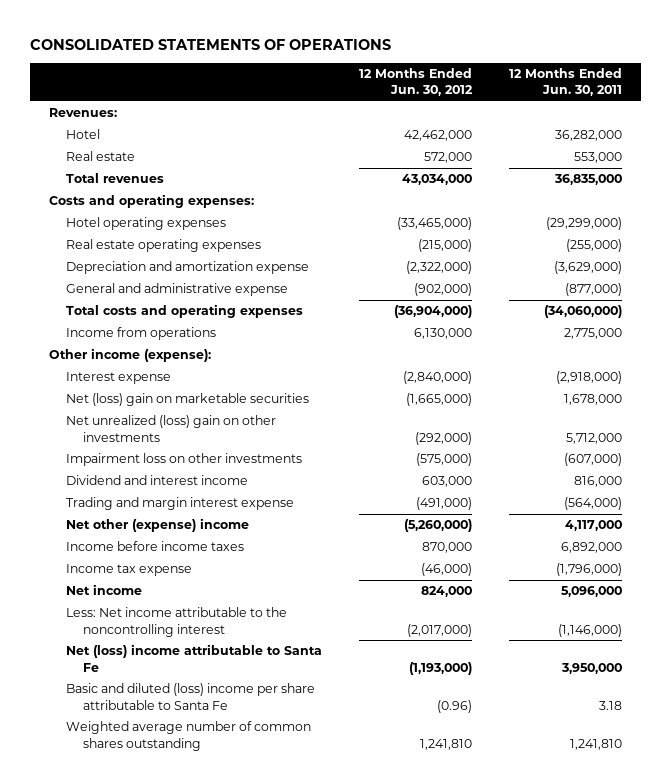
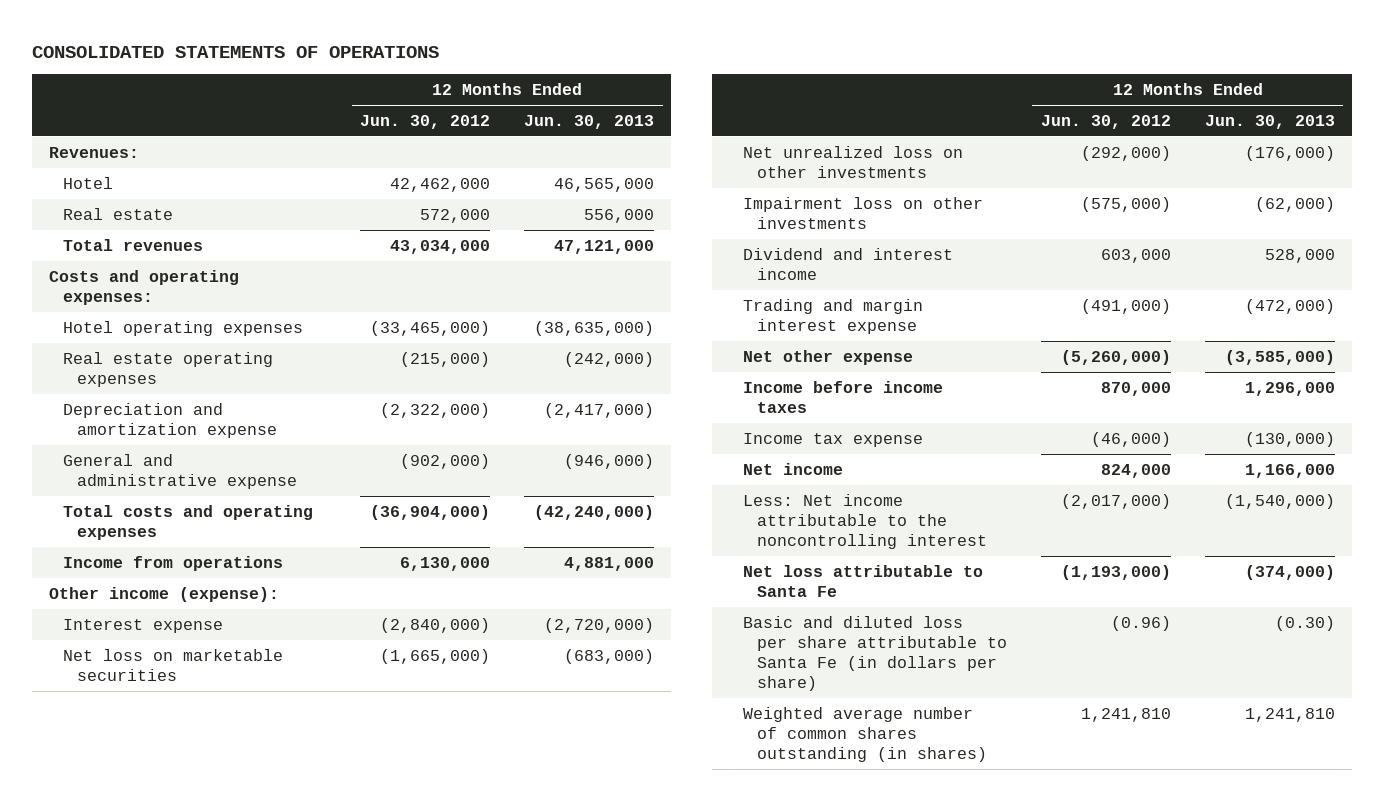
[509,68,623,97] 12 Months Ended Jun. 30, 2011 -> none
none -> [524,115,655,130] Jun. 30, 2013
[66,393,310,407] Net (loss) gain on marketable securities -> [62,648,283,681] Net loss on marketable securities
[66,415,277,442] Net unrealized (loss) gain on other investments -> [743,145,964,178] Net unrealized loss on other investments
[66,518,250,533] Net other (expense) income -> [743,349,914,365] Net other expense
[66,644,323,672] Net (loss) income attributable to Santa Fe -> [743,564,984,597] Net loss attributable to Santa Fe
[66,683,316,710] Basic and diluted (loss) income per share attributable to Santa Fe -> [743,615,1008,691] Basic and diluted loss per share attributable to Santa Fe (in dollars per share)
[66,721,312,751] Weighted average number of common shares outstanding -> [743,706,988,762] Weighted average number of common shares outstanding (in shares)

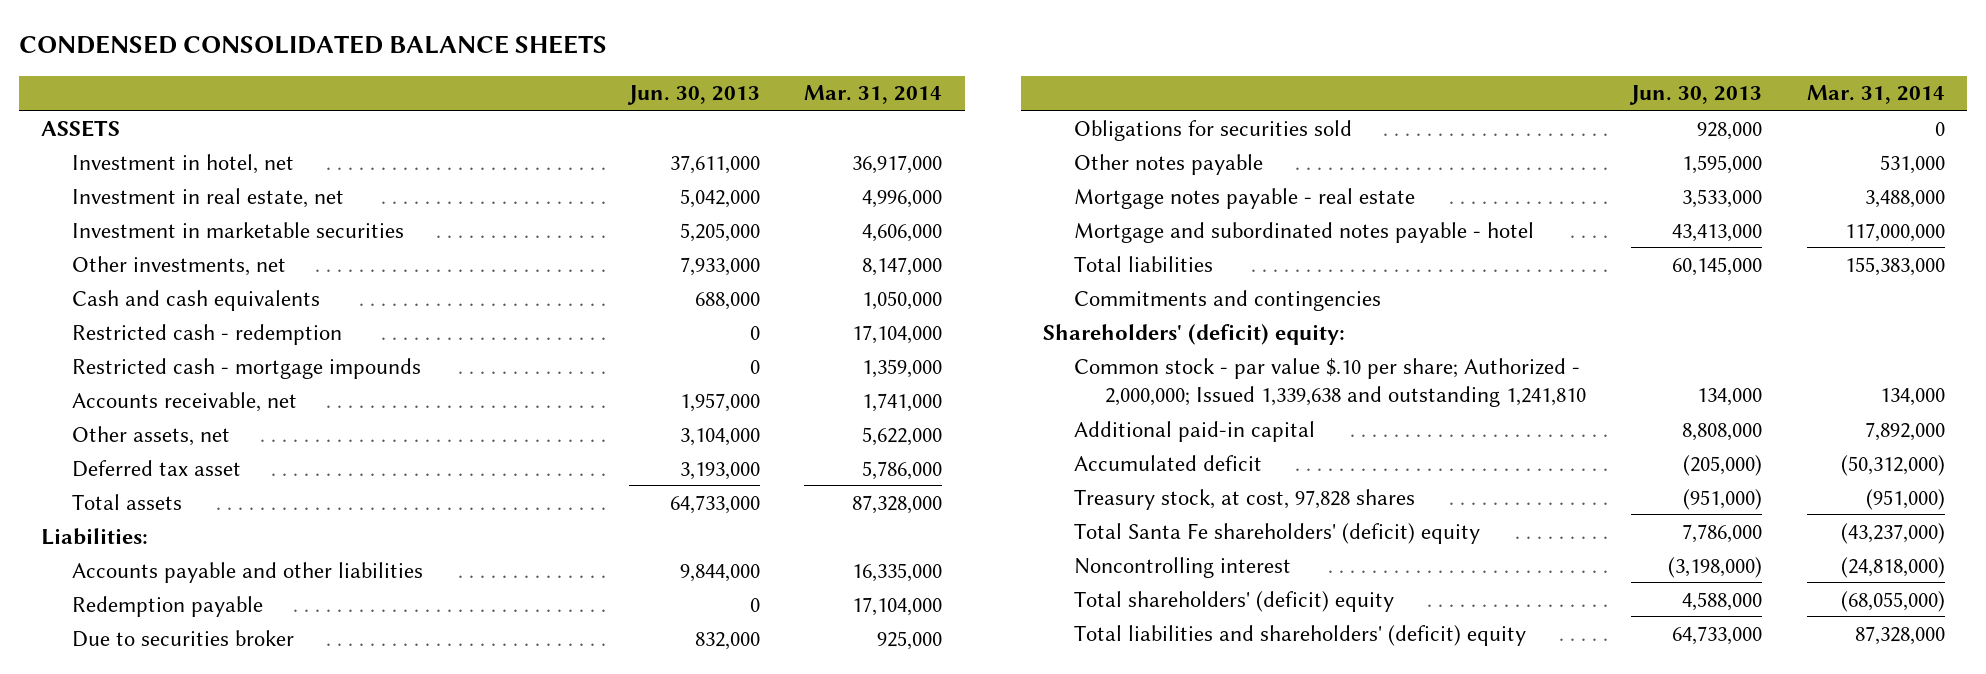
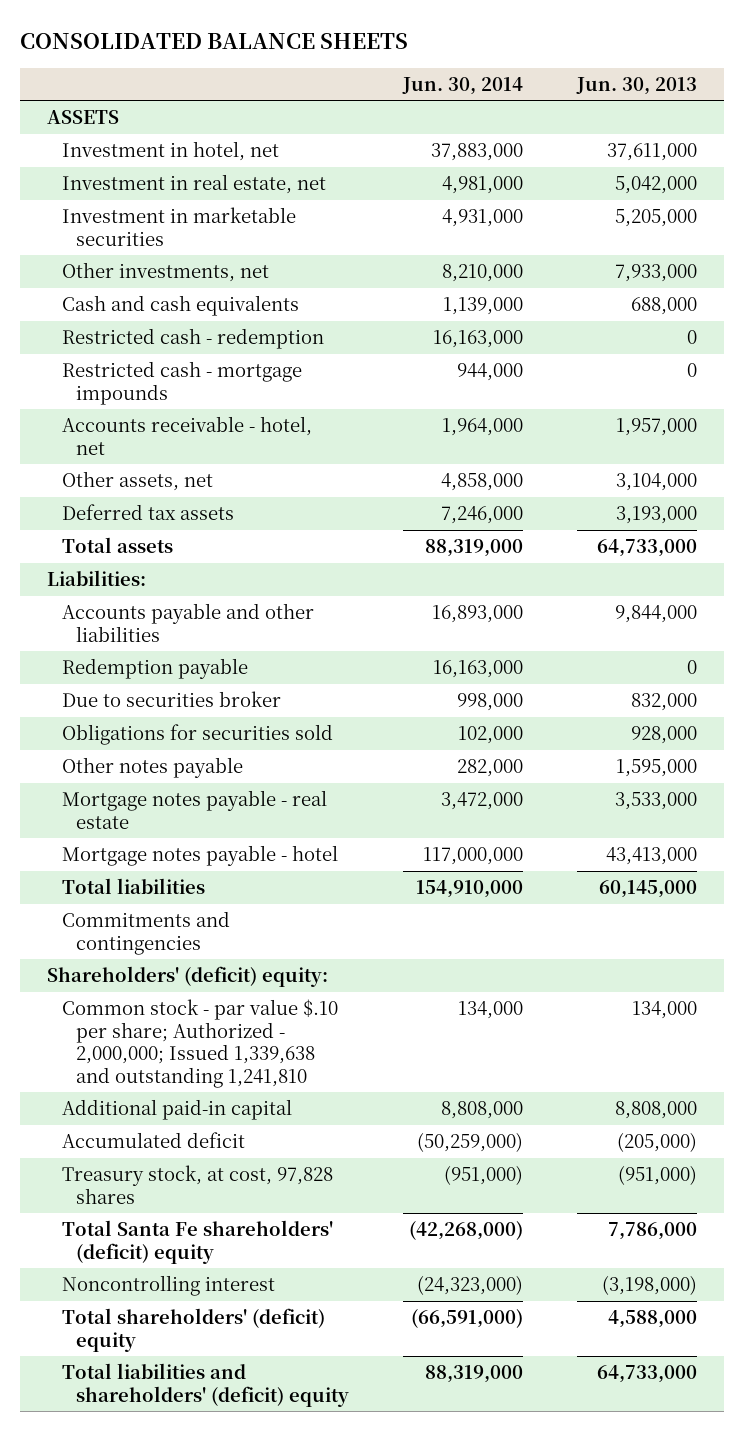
[18,35,607,55] CONDENSED CONSOLIDATED BALANCE SHEETS -> [20,32,409,49] CONSOLIDATED BALANCE SHEETS
[804,85,943,105] Mar. 31, 2014 -> none
none -> [401,76,523,95] Jun. 30, 2014
[71,391,297,412] Accounts receivable, net -> [61,416,312,455] Accounts receivable - hotel, net
[71,459,241,477] Deferred tax asset -> [61,504,234,521] Deferred tax assets
[1074,221,1535,243] Mortgage and subordinated notes payable - hotel -> [61,845,338,867] Mortgage notes payable - hotel

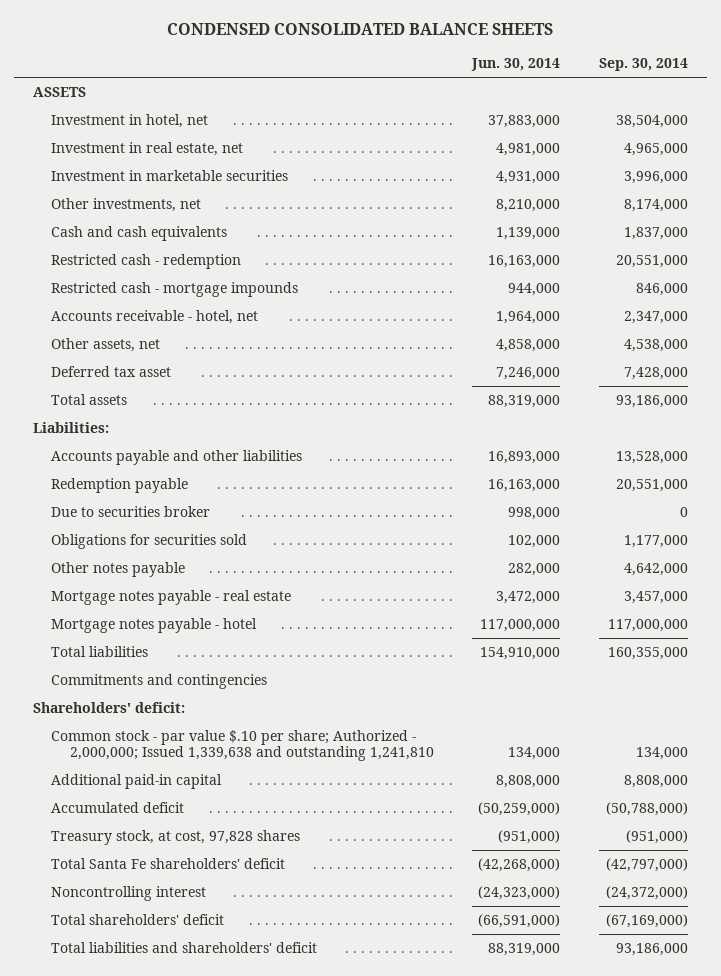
[20,32,409,49] CONSOLIDATED BALANCE SHEETS -> [167,23,554,36] CONDENSED CONSOLIDATED BALANCE SHEETS
[575,76,697,95] Jun. 30, 2013 -> none
none -> [598,58,688,72] Sep. 30, 2014
[61,504,234,521] Deferred tax assets -> [51,365,172,377] Deferred tax asset
[47,966,329,988] Shareholders' (deficit) equity: -> [32,701,185,713] Shareholders' deficit:
[61,1220,333,1264] Total Santa Fe shareholders' (deficit) equity -> [51,857,286,869] Total Santa Fe shareholders' deficit
[61,1308,325,1352] Total shareholders' (deficit) equity -> [51,913,225,925] Total shareholders' deficit
[61,1363,350,1407] Total liabilities and shareholders' (deficit) equity -> [51,941,318,953] Total liabilities and shareholders' deficit

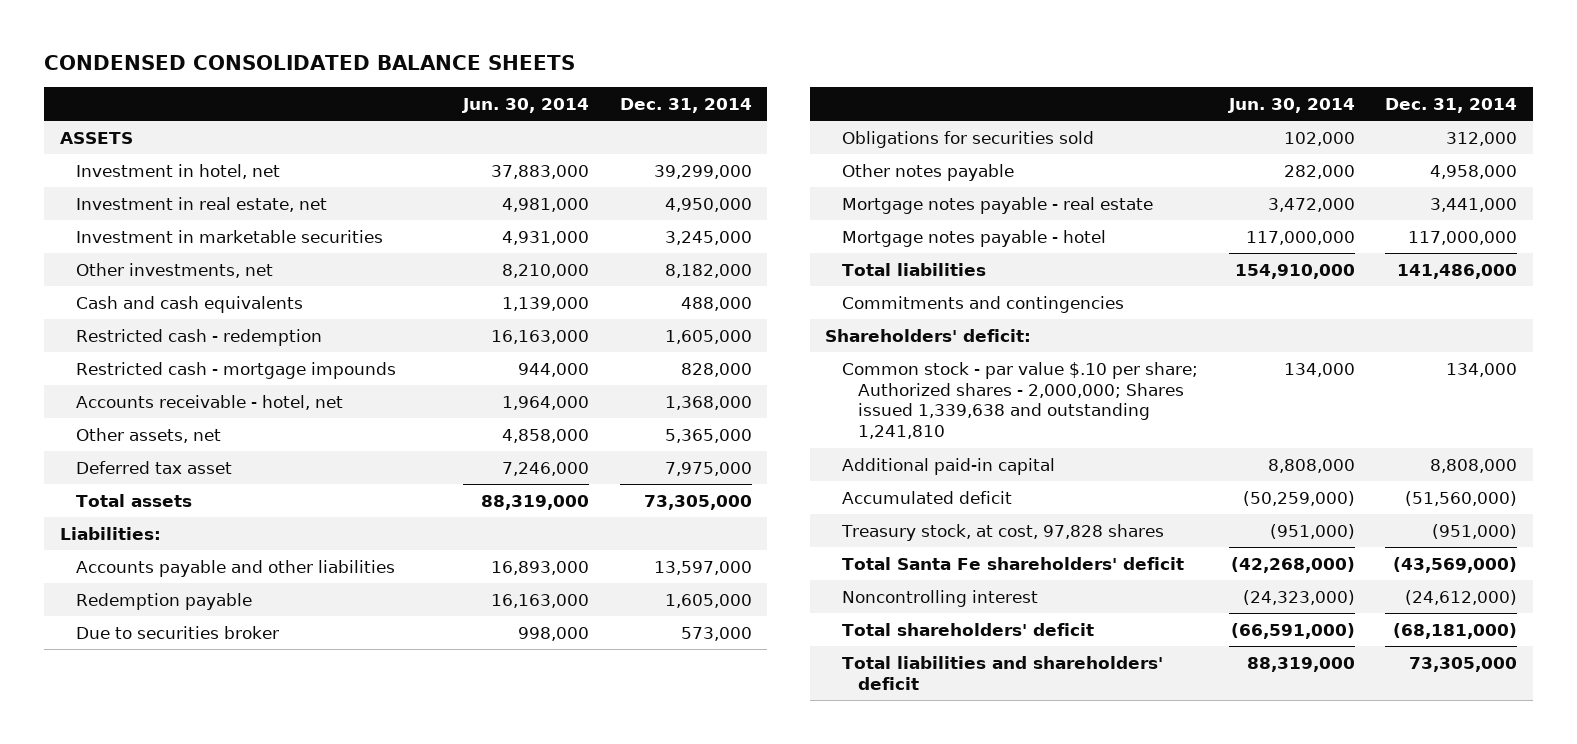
[598,58,688,72] Sep. 30, 2014 -> none
none -> [619,97,752,113] Dec. 31, 2014
[51,729,434,762] Common stock - par value $.10 per share; Authorized - 2,000,000; Issued 1,339,638 and outstanding 1,241,810 -> [841,361,1198,440] Common stock - par value $.10 per share; Authorized shares - 2,000,000; Shares issued 1,339,638 and outstanding 1,241,810

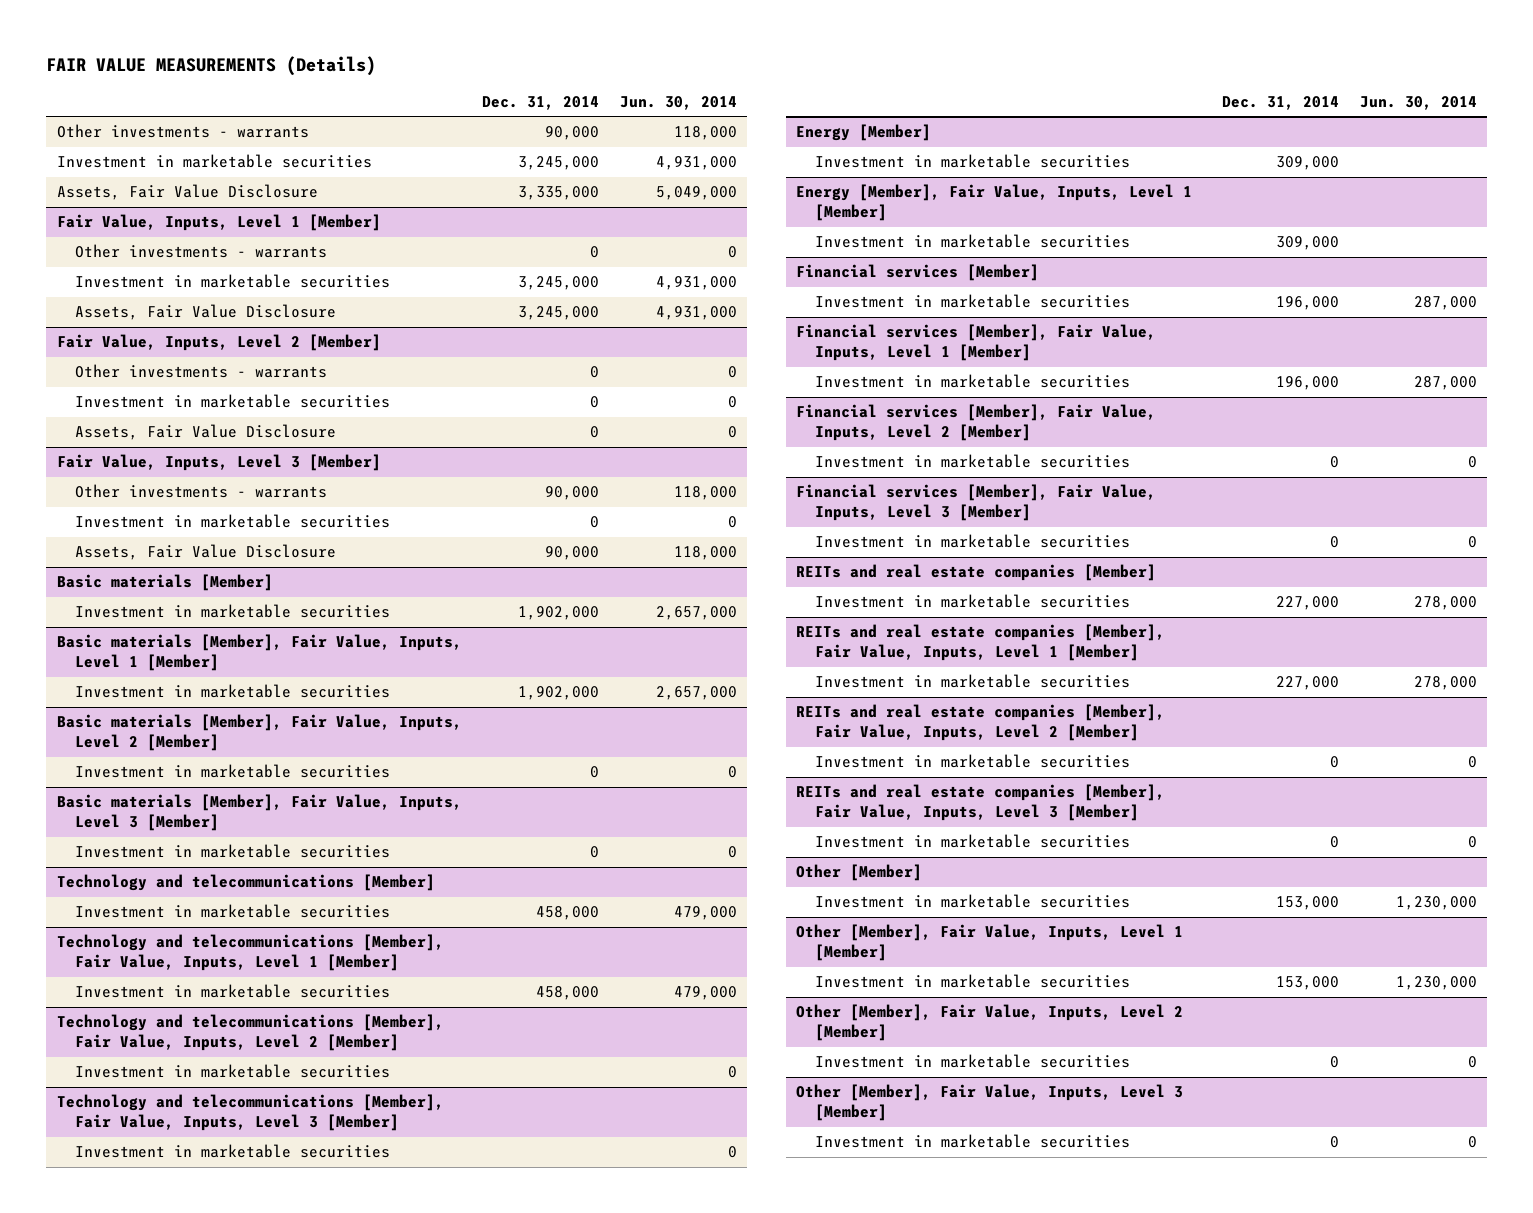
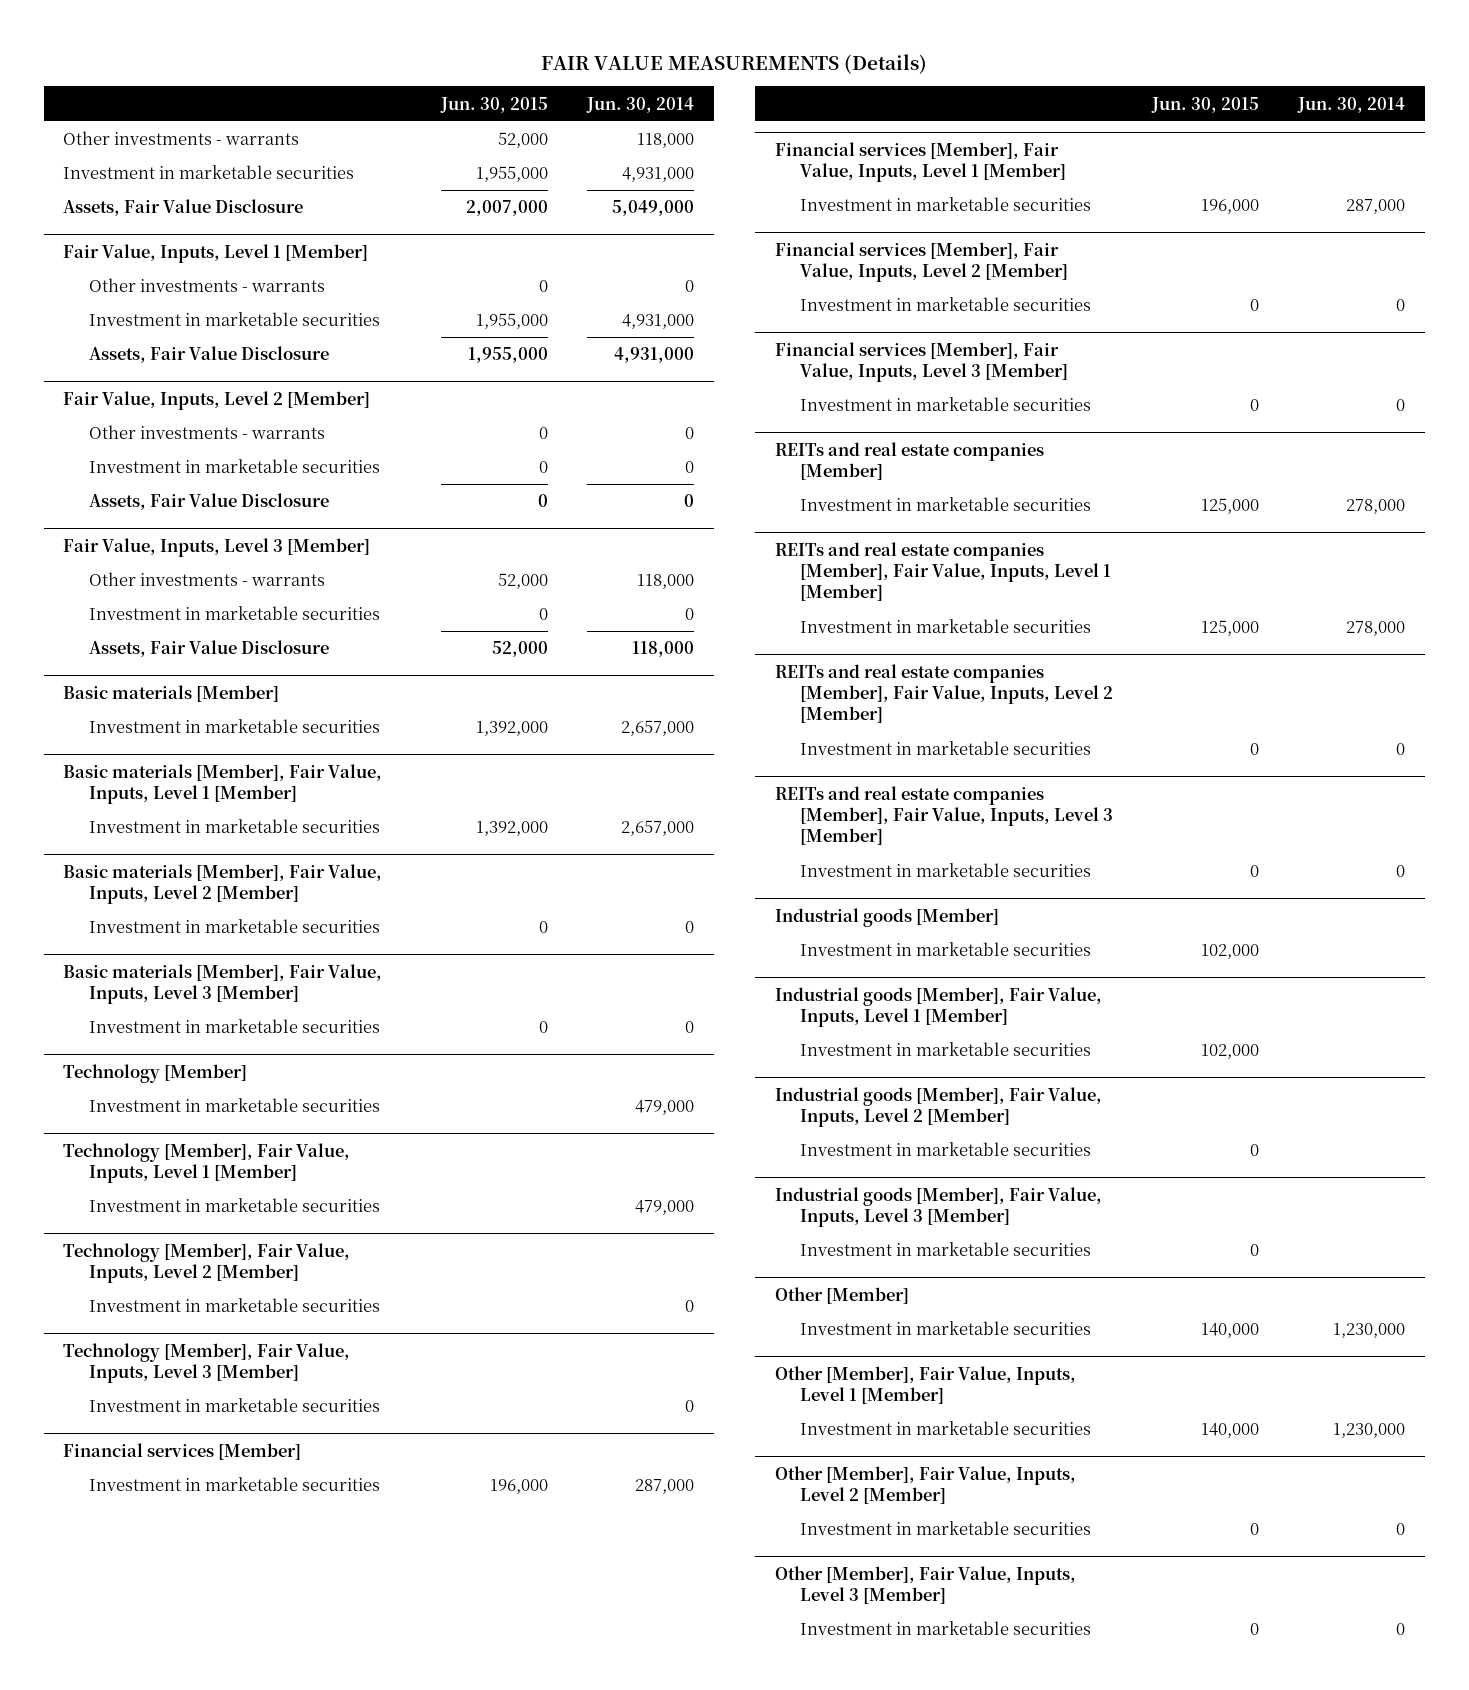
[482,95,600,110] Dec. 31, 2014 -> none
none -> [439,96,548,113] Jun. 30, 2015
[56,874,435,892] Technology and telecommunications [Member] -> [63,1063,248,1083] Technology [Member]
[56,934,444,972] Technology and telecommunications [Member], Fair Value, Inputs, Level 1 [Member] -> [63,1142,351,1184] Technology [Member], Fair Value, Inputs, Level 1 [Member]
[56,1014,444,1052] Technology and telecommunications [Member], Fair Value, Inputs, Level 2 [Member] -> [63,1242,351,1284] Technology [Member], Fair Value, Inputs, Level 2 [Member]
[56,1094,444,1132] Technology and telecommunications [Member], Fair Value, Inputs, Level 3 [Member] -> [63,1342,351,1384] Technology [Member], Fair Value, Inputs, Level 3 [Member]
[796,124,932,142] Energy [Member] -> none
[814,154,1130,169] Investment in marketable securities -> none
[796,184,1193,222] Energy [Member], Fair Value, Inputs, Level 1 [Member] -> none
[814,234,1130,249] Investment in marketable securities -> none
none -> [774,907,999,927] Industrial goods [Member]
none -> [800,942,1092,957] Investment in marketable securities
none -> [774,986,1102,1028] Industrial goods [Member], Fair Value, Inputs, Level 1 [Member]
none -> [800,1042,1092,1057] Investment in marketable securities
none -> [774,1086,1102,1128] Industrial goods [Member], Fair Value, Inputs, Level 2 [Member]
none -> [800,1142,1092,1157] Investment in marketable securities
none -> [774,1186,1102,1228] Industrial goods [Member], Fair Value, Inputs, Level 3 [Member]
none -> [800,1242,1092,1257] Investment in marketable securities

